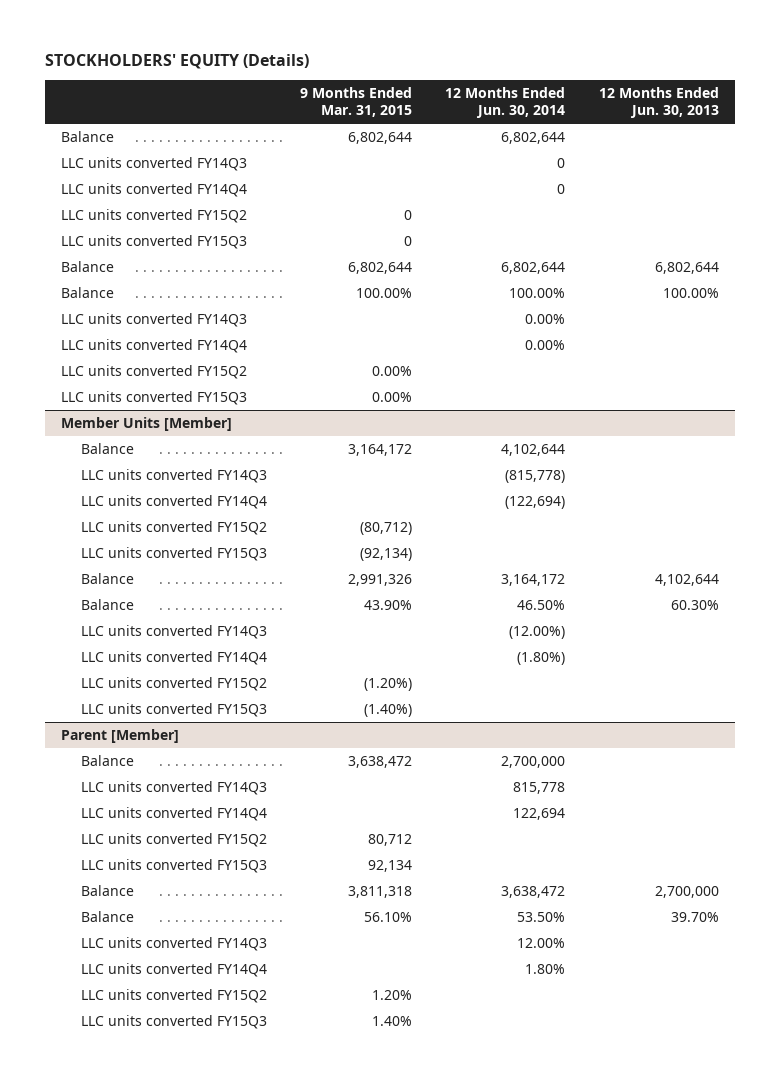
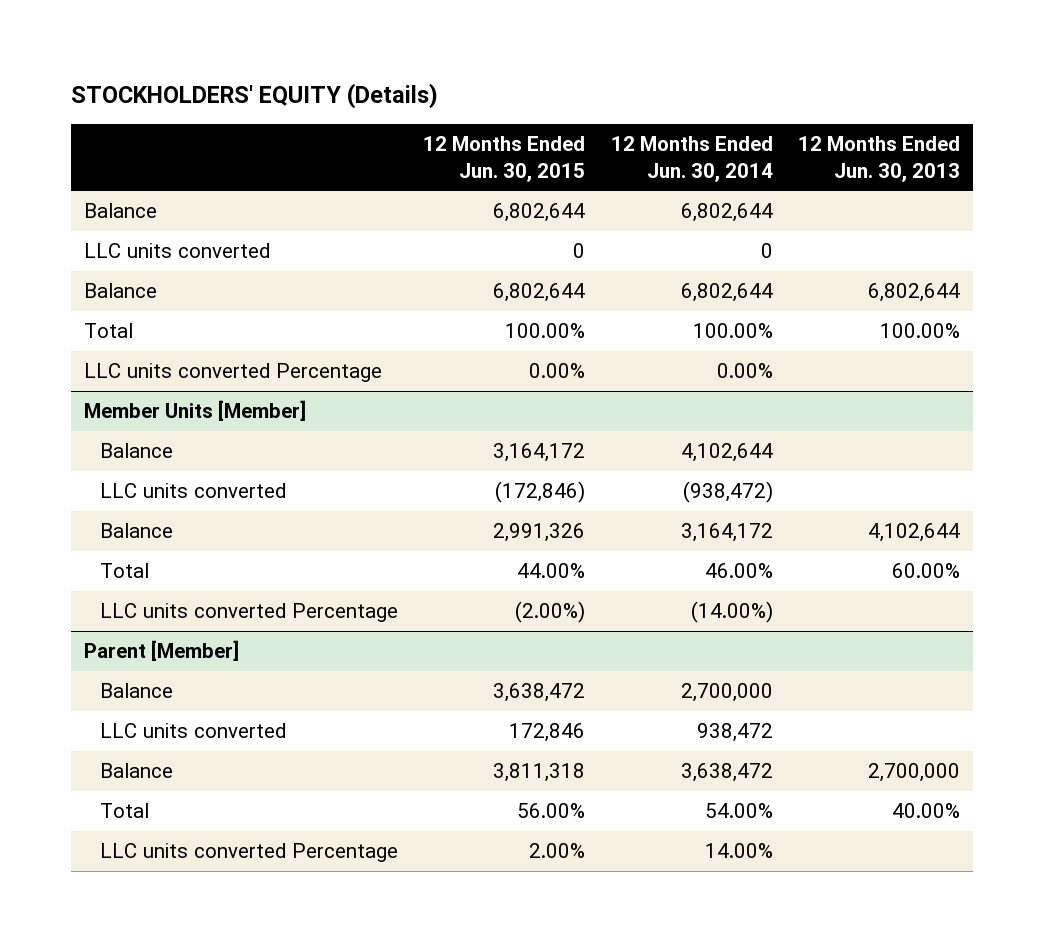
[299,87,412,118] 9 Months Ended Mar. 31, 2015 -> none
none -> [423,136,586,182] 12 Months Ended Jun. 30, 2015
[61,183,248,198] LLC units converted FY14Q4 -> none
[61,209,248,224] LLC units converted FY15Q2 -> none
[61,235,248,250] LLC units converted FY15Q3 -> none
[61,157,248,172] LLC units converted FY14Q3 -> [83,243,270,259] LLC units converted
[61,339,248,354] LLC units converted FY14Q4 -> none
[61,365,248,380] LLC units converted FY15Q2 -> none
[61,391,248,406] LLC units converted FY15Q3 -> none
[61,287,115,299] Balance -> [83,323,133,339] Total
[61,313,248,328] LLC units converted FY14Q3 -> [83,363,382,383] LLC units converted Percentage
[80,495,267,510] LLC units converted FY14Q4 -> none
[80,521,267,536] LLC units converted FY15Q2 -> none
[80,547,267,562] LLC units converted FY15Q3 -> none
[80,469,267,484] LLC units converted FY14Q3 -> [99,483,286,499] LLC units converted
[505,470,566,484] (815,778) -> [682,481,773,504] (938,472)
[80,599,134,611] Balance -> none
[80,651,267,666] LLC units converted FY14Q4 -> none
[80,677,267,692] LLC units converted FY15Q2 -> none
[80,703,267,718] LLC units converted FY15Q3 -> none
none -> [99,563,149,579] Total
[80,625,267,640] LLC units converted FY14Q3 -> [99,603,398,623] LLC units converted Percentage
[509,626,566,640] (12.00%) -> [690,601,773,624] (14.00%)
[80,807,267,822] LLC units converted FY14Q4 -> none
[80,833,267,848] LLC units converted FY15Q2 -> none
[80,859,267,874] LLC units converted FY15Q3 -> none
[80,781,267,796] LLC units converted FY14Q3 -> [99,723,286,739] LLC units converted
[513,782,566,795] 815,778 -> [696,723,773,743] 938,472
[80,911,134,923] Balance -> none
[80,963,267,978] LLC units converted FY14Q4 -> none
[80,989,267,1004] LLC units converted FY15Q2 -> none
[80,1015,267,1030] LLC units converted FY15Q3 -> none
none -> [99,803,149,819] Total
[80,937,267,952] LLC units converted FY14Q3 -> [99,843,398,863] LLC units converted Percentage
[517,938,566,949] 12.00% -> [704,843,773,859] 14.00%

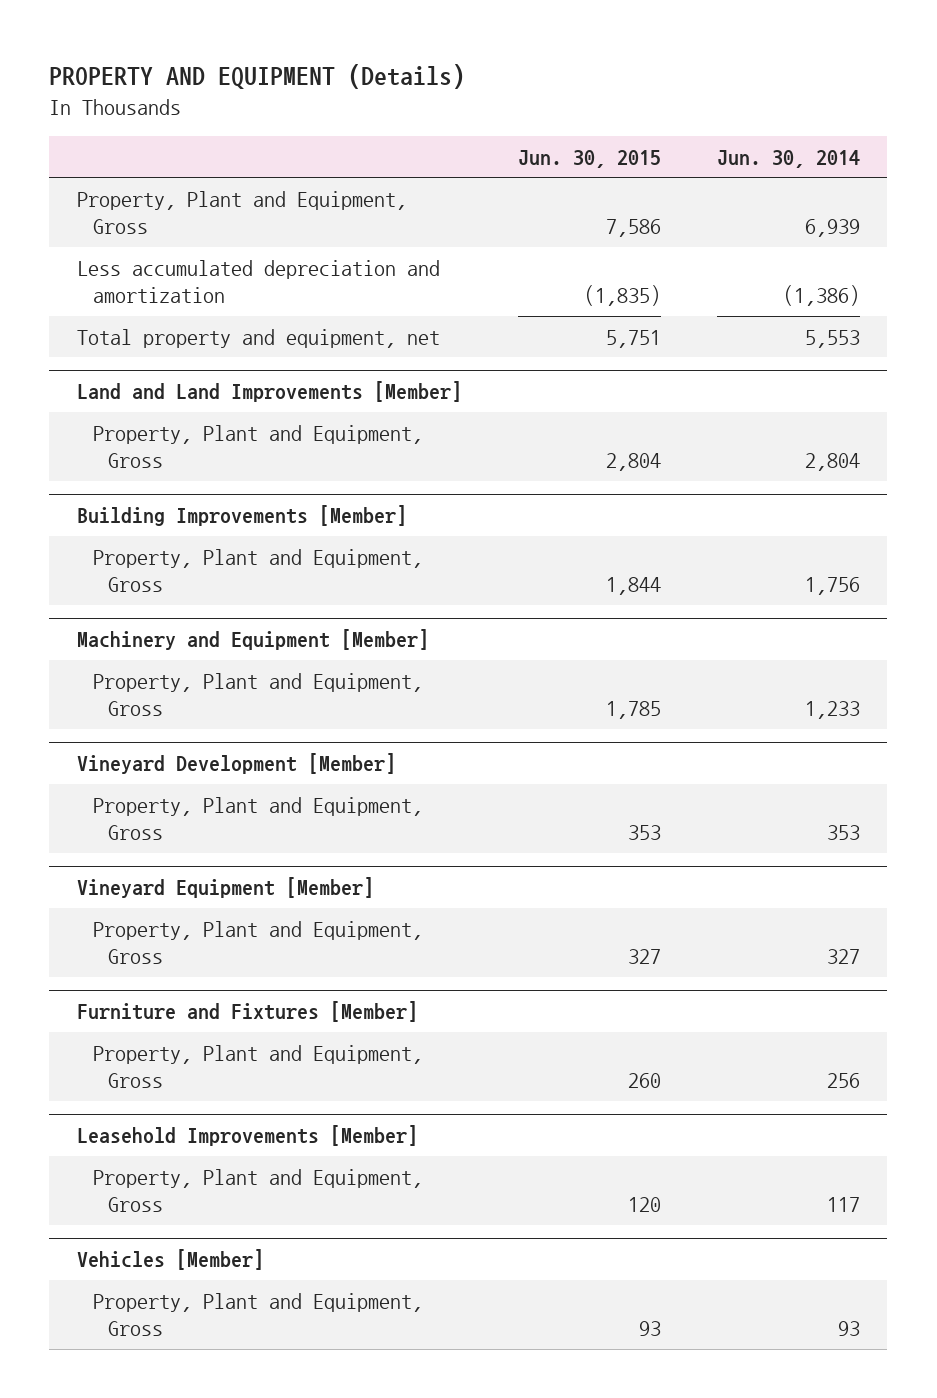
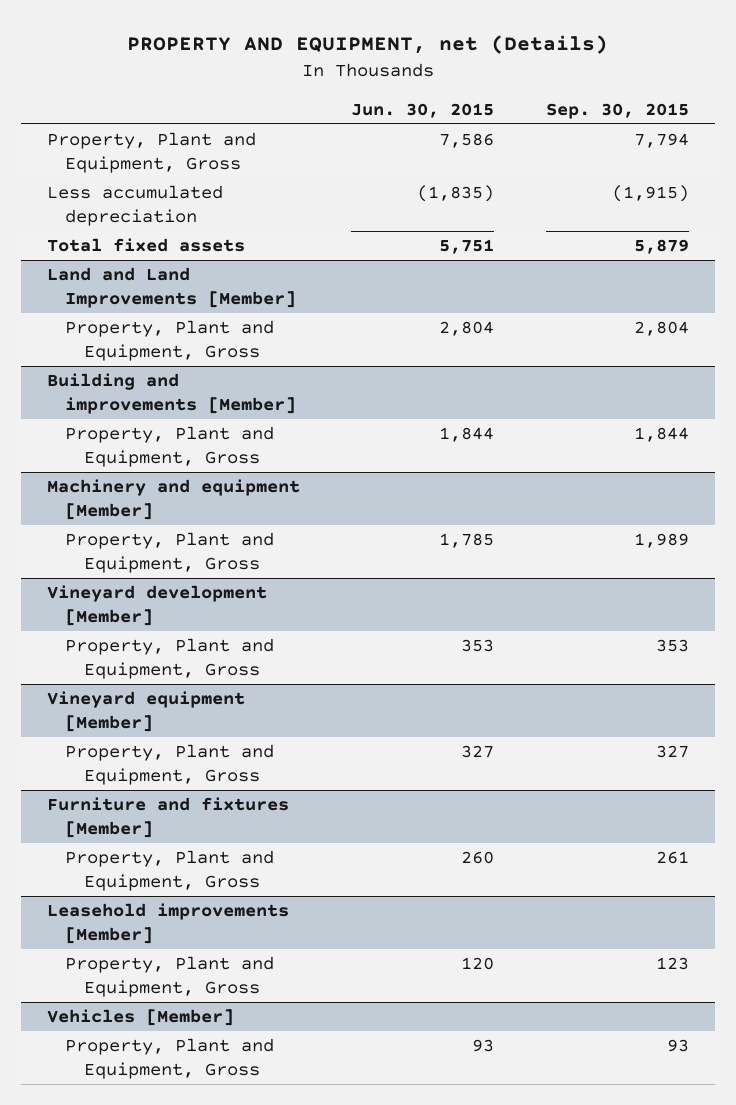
[49,63,466,89] PROPERTY AND EQUIPMENT (Details) -> [126,35,608,55] PROPERTY AND EQUIPMENT, net (Details)
[716,149,860,168] Jun. 30, 2014 -> none
none -> [546,102,690,119] Sep. 30, 2015
[77,259,441,304] Less accumulated depreciation and amortization -> [46,185,223,226] Less accumulated depreciation
[77,328,441,348] Total property and equipment, net -> [46,238,245,253] Total fixed assets
[77,505,408,527] Building Improvements [Member] -> [46,373,297,414] Building and improvements [Member]
[77,629,430,651] Machinery and Equipment [Member] -> [46,479,300,520] Machinery and equipment [Member]
[77,753,397,775] Vineyard Development [Member] -> [46,585,267,626] Vineyard development [Member]
[77,877,375,899] Vineyard Equipment [Member] -> [46,691,245,732] Vineyard equipment [Member]
[77,1001,419,1023] Furniture and Fixtures [Member] -> [46,797,289,838] Furniture and fixtures [Member]
[77,1125,419,1147] Leasehold Improvements [Member] -> [46,903,289,944] Leasehold improvements [Member]

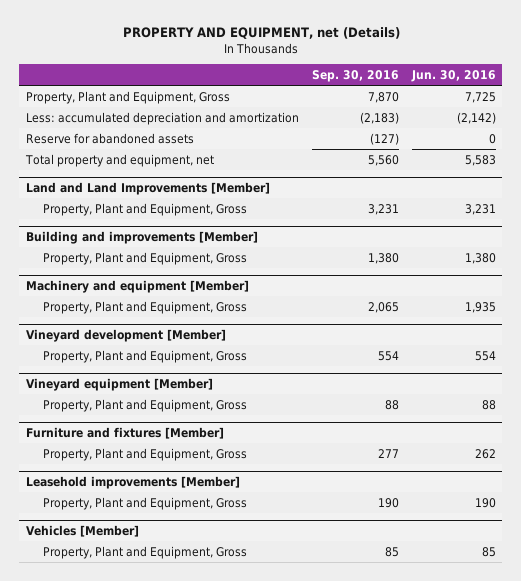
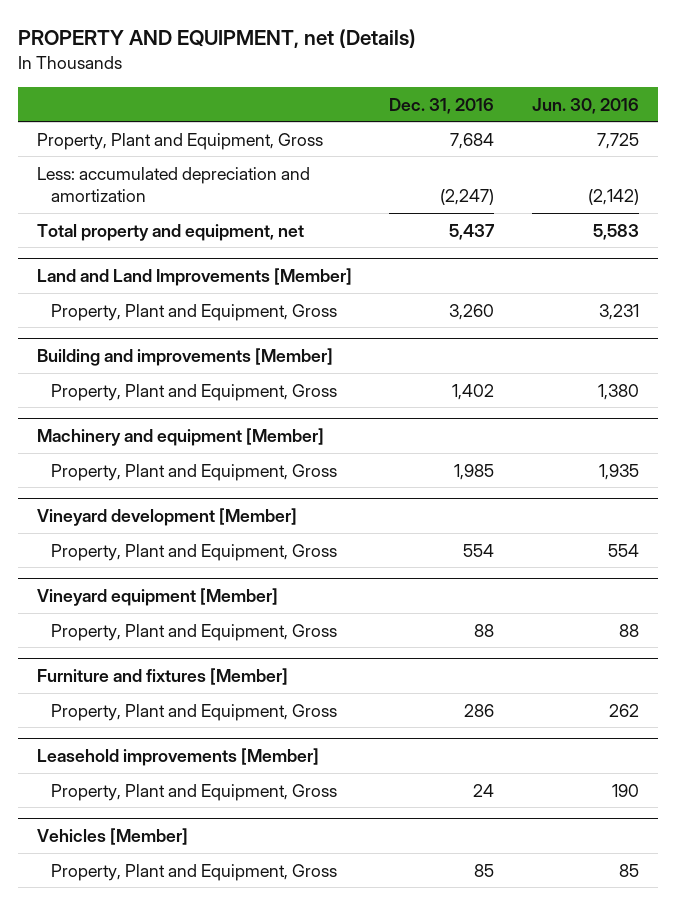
[311,69,399,82] Sep. 30, 2016 -> none
none -> [389,97,495,114] Dec. 31, 2016
[25,132,194,144] Reserve for abandoned assets -> none

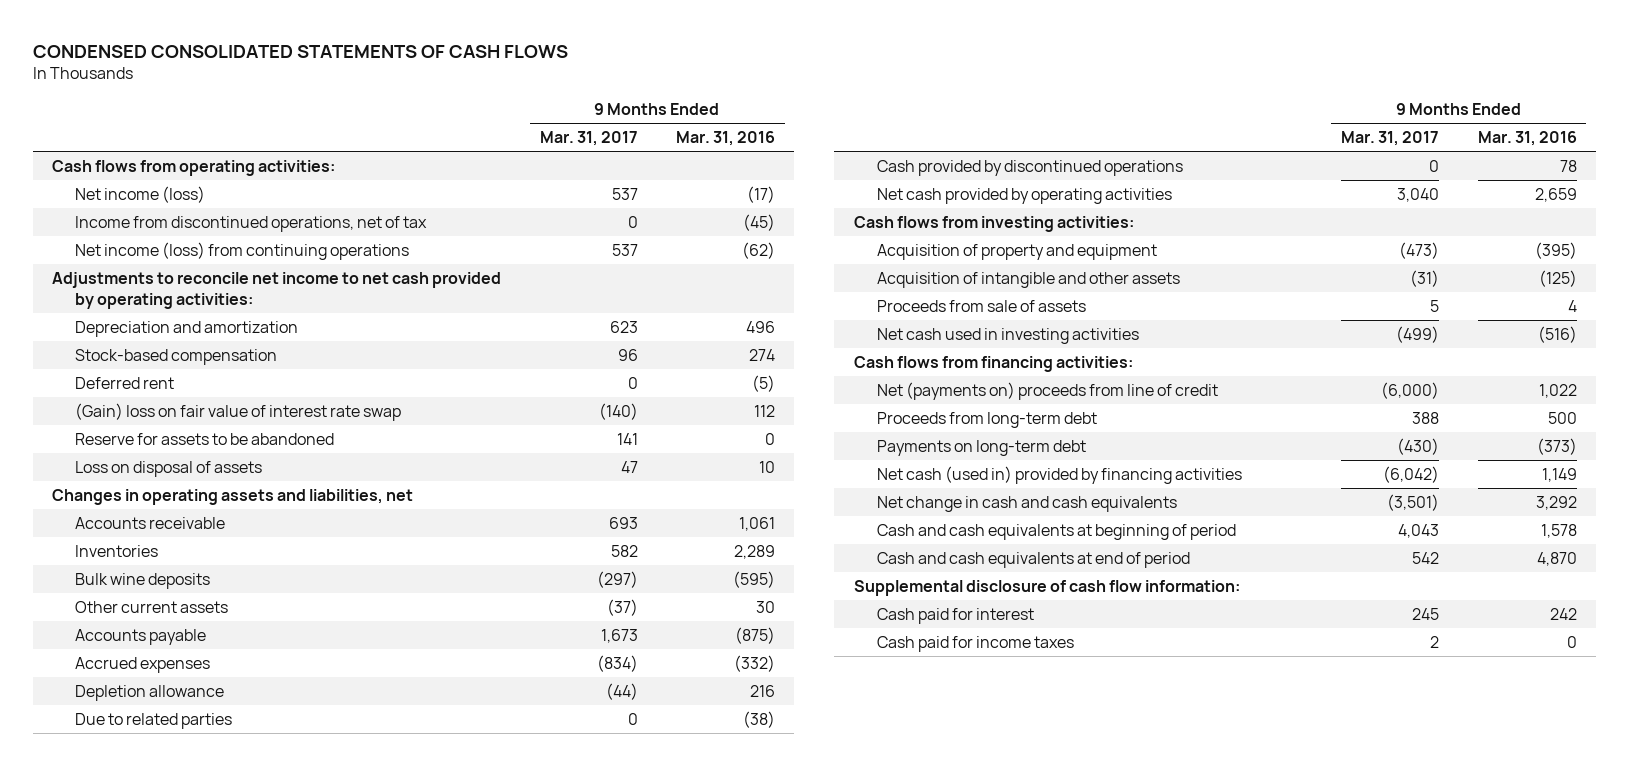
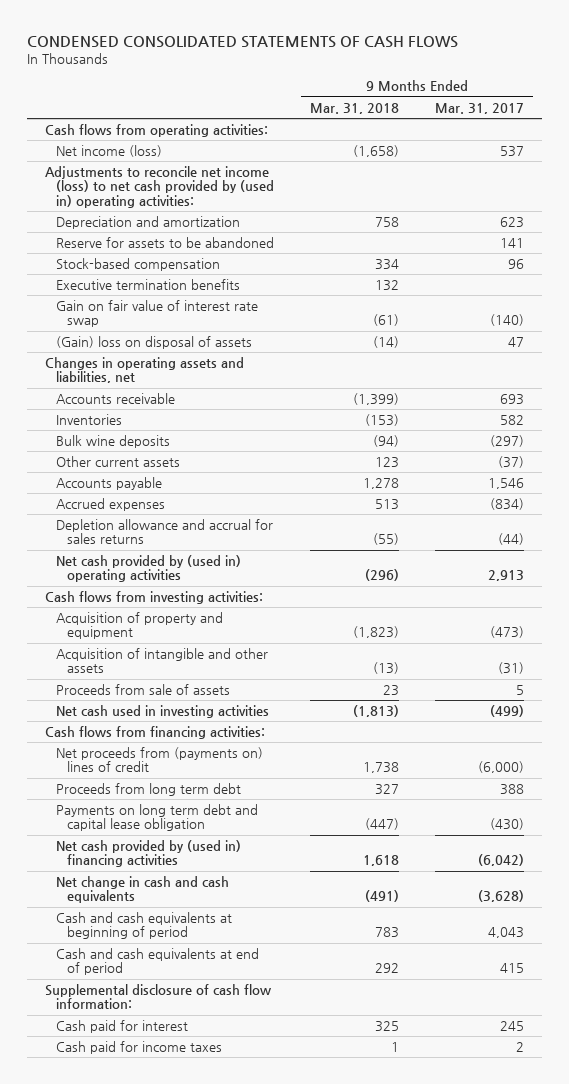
[676,130,776,146] Mar. 31, 2016 -> none
none -> [309,102,399,114] Mar. 31, 2018
[75,215,428,232] Income from discontinued operations, net of tax -> none
[75,241,410,260] Net income (loss) from continuing operations -> none
[52,271,502,309] Adjustments to reconcile net income to net cash provided by operating activities: -> [44,165,275,208] Adjustments to reconcile net income (loss) to net cash provided by (used in) operating activities:
[75,376,175,389] Deferred rent -> none
[75,402,402,421] (Gain) loss on fair value of interest rate swap -> none
[75,348,278,365] Stock-based compensation -> [56,257,221,271] Stock-based compensation
none -> [56,278,241,290] Executive termination benefits
none -> [56,299,259,328] Gain on fair value of interest rate swap
[75,460,263,477] Loss on disposal of assets -> [56,335,253,349] (Gain) loss on disposal of assets
[600,628,638,643] 1,673 -> [487,477,524,489] 1,546
[75,684,225,701] Depletion allowance -> none
[75,712,233,729] Due to related parties -> none
[876,159,1183,176] Cash provided by discontinued operations -> none
none -> [56,518,274,545] Depletion allowance and accrual for sales returns
[876,187,1172,204] Net cash provided by operating activities -> [56,554,242,583] Net cash provided by (used in) operating activities
[1397,187,1440,202] 3,040 -> [487,570,524,582] 2,913
[876,381,1218,400] Net (payments on) proceeds from line of credit -> [56,746,264,773] Net proceeds from (payments on) lines of credit
[876,411,1097,428] Proceeds from long-term debt -> [56,782,242,796] Proceeds from long term debt
[876,439,1086,456] Payments on long-term debt -> [56,803,259,832] Payments on long term debt and capital lease obligation
[876,465,1242,484] Net cash (used in) provided by financing activities -> [56,839,242,868] Net cash provided by (used in) financing activities
[1387,493,1440,511] (3,501) -> [477,890,524,903] (3,628)
[1412,551,1440,564] 542 -> [499,963,524,974] 415

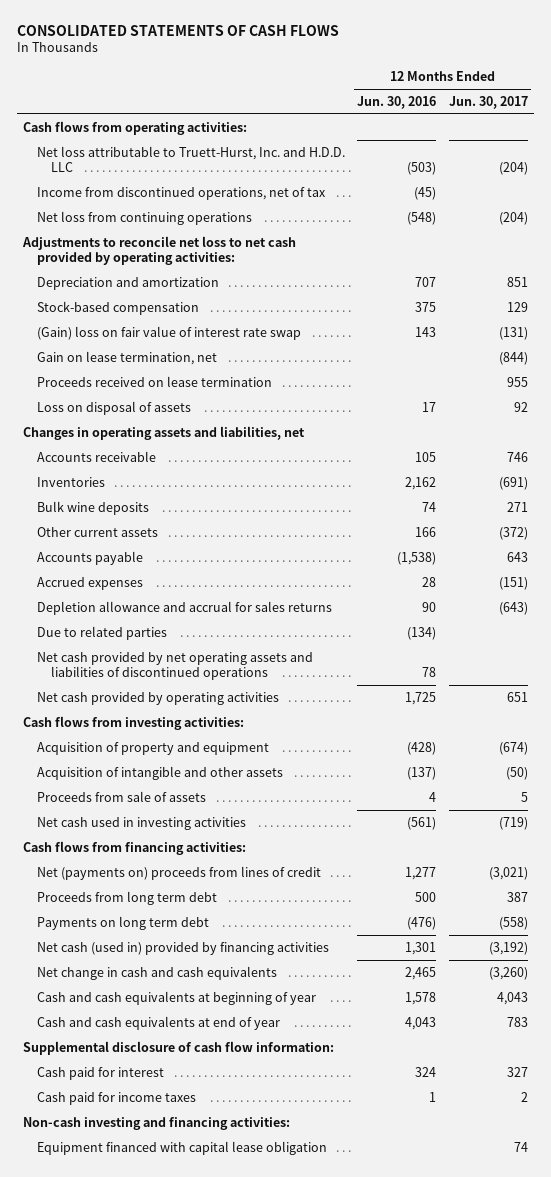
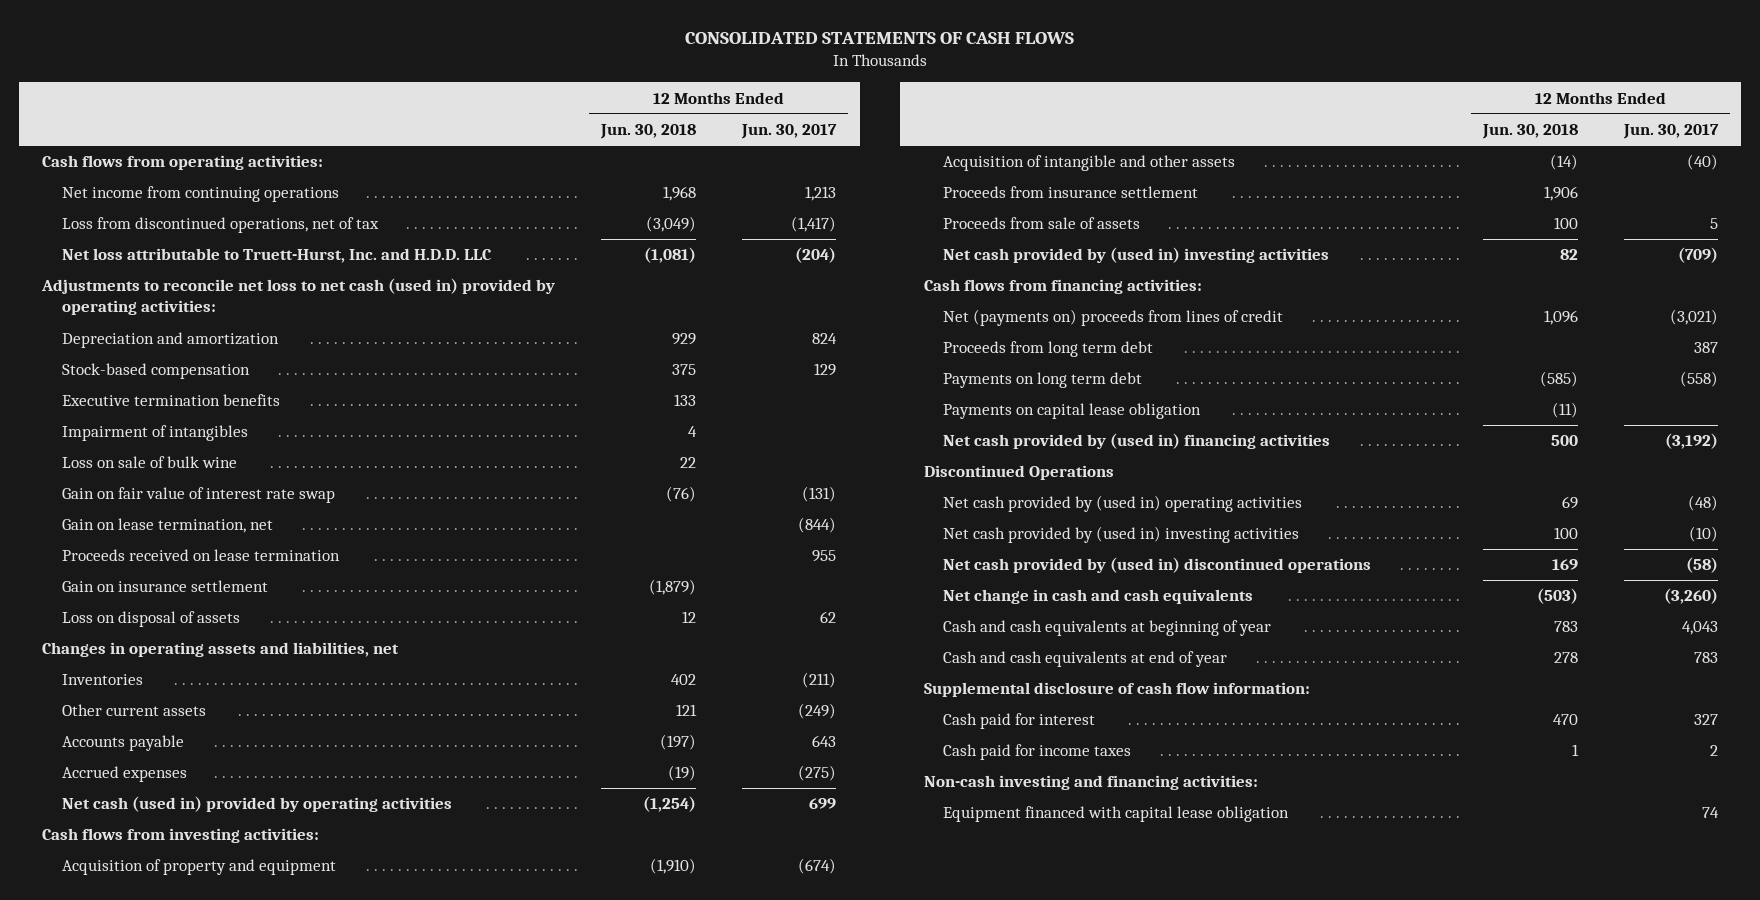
[357,95,437,109] Jun. 30, 2016 -> none
none -> [600,123,697,139] Jun. 30, 2018
none -> [61,186,339,203] Net income from continuing operations
none -> [61,217,379,234] Loss from discontinued operations, net of tax
[36,186,326,200] Income from discontinued operations, net of tax -> none
[36,210,252,225] Net loss from continuing operations -> none
[22,235,297,265] Adjustments to reconcile net loss to net cash provided by operating activities: -> [40,278,555,316] Adjustments to reconcile net loss to net cash (used in) provided by operating activities:
[507,276,529,287] 851 -> [812,333,838,345] 824
none -> [61,394,280,407] Executive termination benefits
none -> [61,425,248,442] Impairment of intangibles
none -> [61,456,237,469] Loss on sale of bulk wine
[36,325,301,340] (Gain) loss on fair value of interest rate swap -> [61,487,335,504] Gain on fair value of interest rate swap
none -> [61,580,268,593] Gain on insurance settlement
[514,401,529,412] 92 -> [820,611,837,624] 62
[36,450,156,462] Accounts receivable -> none
[36,500,149,515] Bulk wine deposits -> none
[499,476,529,490] (691) -> [802,672,837,689] (211)
[499,526,529,540] (372) -> [798,703,837,720] (249)
[36,600,332,615] Depletion allowance and accrual for sales returns -> none
[36,625,167,640] Due to related parties -> none
[36,651,313,680] Net cash provided by net operating assets and liabilities of discontinued operations -> none
[499,576,529,590] (151) -> [798,765,837,782] (275)
[36,691,279,705] Net cash provided by operating activities -> [61,796,452,813] Net cash (used in) provided by operating activities
[507,691,529,702] 651 -> [809,798,837,810] 699
[506,766,529,780] (50) -> [1687,154,1719,171] (40)
none -> [943,186,1199,199] Proceeds from insurance settlement
[36,816,246,830] Net cash used in investing activities -> [943,247,1330,264] Net cash provided by (used in) investing activities
[499,816,529,830] (719) -> [1678,247,1719,264] (709)
none -> [943,403,1202,420] Payments on capital lease obligation
[36,941,329,955] Net cash (used in) provided by financing activities -> [943,433,1331,450] Net cash provided by (used in) financing activities
none -> [923,465,1114,481] Discontinued Operations
none -> [943,495,1303,513] Net cash provided by (used in) operating activities
none -> [943,526,1300,544] Net cash provided by (used in) investing activities
none -> [943,557,1372,574] Net cash provided by (used in) discontinued operations

